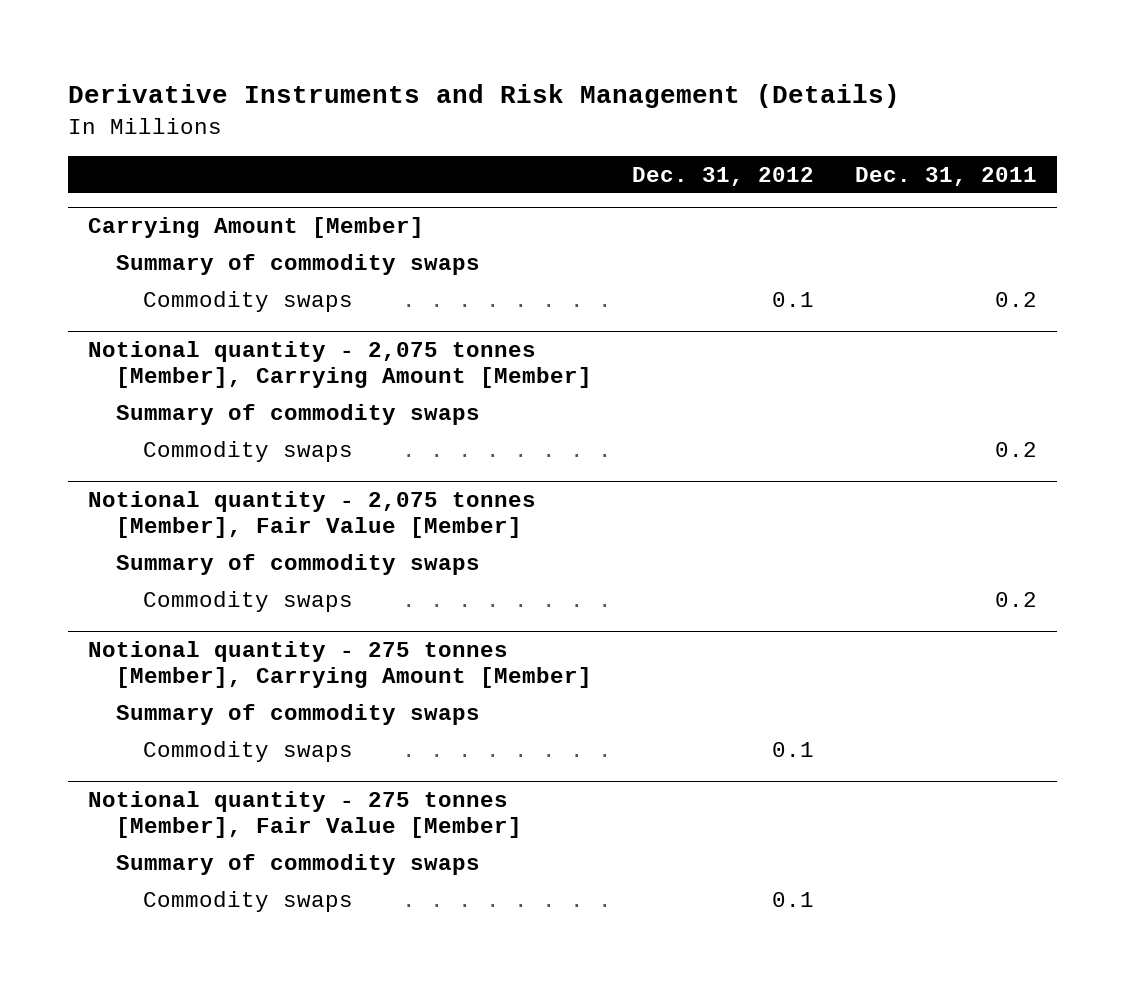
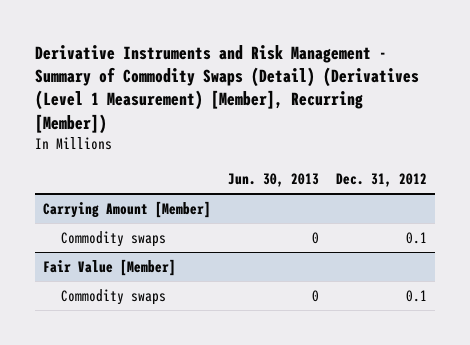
[67,84,900,109] Derivative Instruments and Risk Management (Details) -> [35,44,420,134] Derivative Instruments and Risk Management - Summary of Commodity Swaps (Detail) (Derivatives (Level 1 Measurement) [Member], Recurring [Member])
[854,166,1037,186] Dec. 31, 2011 -> none
none -> [228,173,320,188] Jun. 30, 2013
[115,253,480,275] Summary of commodity swaps -> none
[88,340,592,389] Notional quantity - 2,075 tonnes [Member], Carrying Amount [Member] -> none
[115,403,480,425] Summary of commodity swaps -> none
[143,440,354,462] Commodity swaps -> none
[88,490,537,539] Notional quantity - 2,075 tonnes [Member], Fair Value [Member] -> none
[115,553,480,575] Summary of commodity swaps -> none
[143,590,354,612] Commodity swaps -> none
[88,640,592,689] Notional quantity - 275 tonnes [Member], Carrying Amount [Member] -> none
[115,703,480,725] Summary of commodity swaps -> none
[143,740,354,762] Commodity swaps -> none
[88,790,522,839] Notional quantity - 275 tonnes [Member], Fair Value [Member] -> none
[115,853,480,875] Summary of commodity swaps -> none
none -> [43,258,177,276] Fair Value [Member]

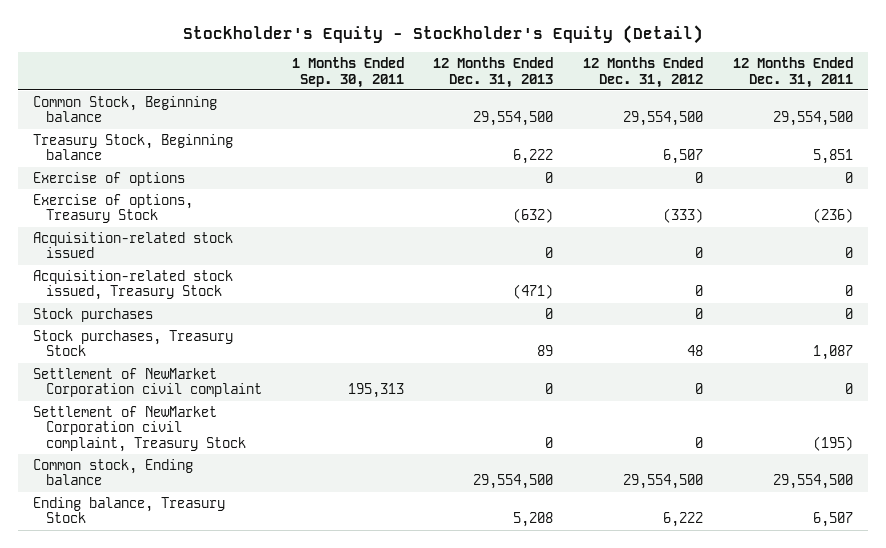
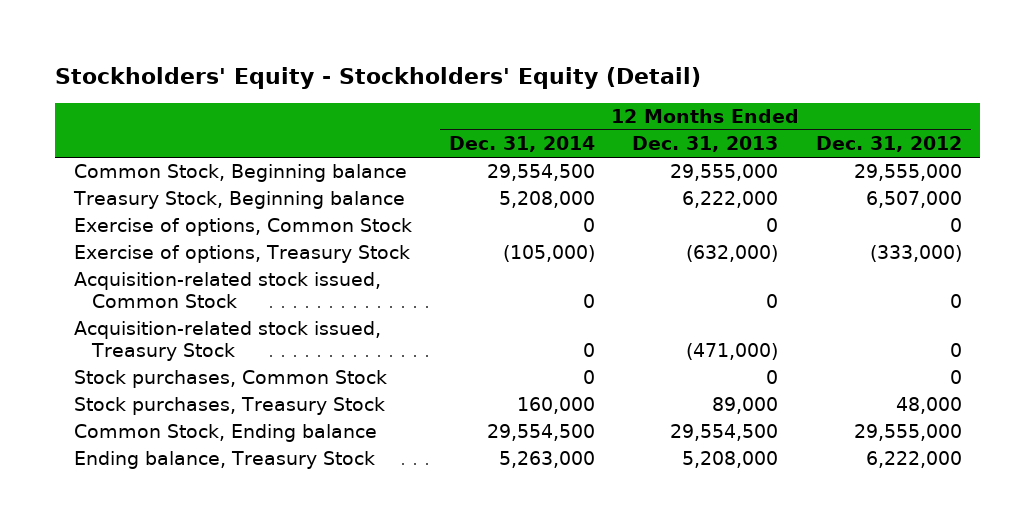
[182,24,703,44] Stockholder's Equity - Stockholder's Equity (Detail) -> [55,67,702,90] Stockholders' Equity - Stockholders' Equity (Detail)
[291,57,404,88] 1 Months Ended Sep. 30, 2011 -> none
[733,57,854,88] 12 Months Ended Dec. 31, 2011 -> none
none -> [449,136,596,153] Dec. 31, 2014
[32,367,262,398] Settlement of NewMarket Corporation civil complaint -> none
[32,405,246,453] Settlement of NewMarket Corporation civil complaint, Treasury Stock -> none
[473,111,554,127] 29,554,500 -> [670,164,779,182] 29,555,000
[623,111,704,127] 29,554,500 -> [853,164,962,182] 29,555,000
[513,149,554,165] 6,222 -> [682,191,779,209] 6,222,000
[663,149,704,165] 6,507 -> [865,191,962,209] 6,507,000
[32,171,185,186] Exercise of options -> [73,218,412,237] Exercise of options, Common Stock
[513,208,554,224] (632) -> [686,245,779,263] (632,000)
[663,208,704,224] (333) -> [869,245,962,263] (333,000)
[32,231,233,259] Acquisition-related stock issued -> [73,272,381,308] Acquisition-related stock issued, Common Stock
[513,284,554,300] (471) -> [686,342,779,360] (471,000)
[32,307,153,322] Stock purchases -> [73,370,387,389] Stock purchases, Common Stock
[537,345,554,357] 89 -> [712,397,779,415] 89,000
[687,345,704,357] 48 -> [895,397,962,415] 48,000
[32,458,193,486] Common stock, Ending balance -> [73,424,377,443] Common Stock, Ending balance
[623,474,704,490] 29,554,500 -> [853,424,962,442] 29,555,000
[513,512,554,528] 5,208 -> [682,451,779,469] 5,208,000
[663,512,704,528] 6,222 -> [865,451,962,469] 6,222,000

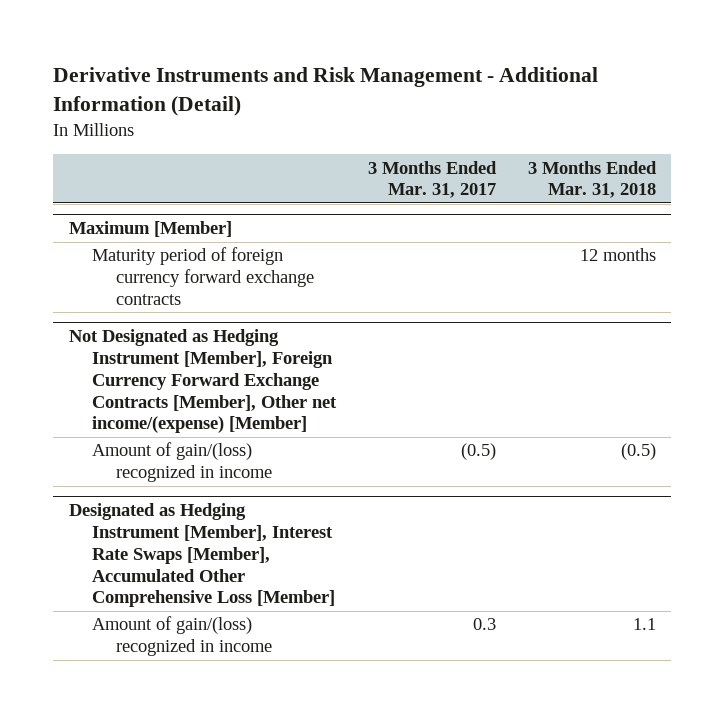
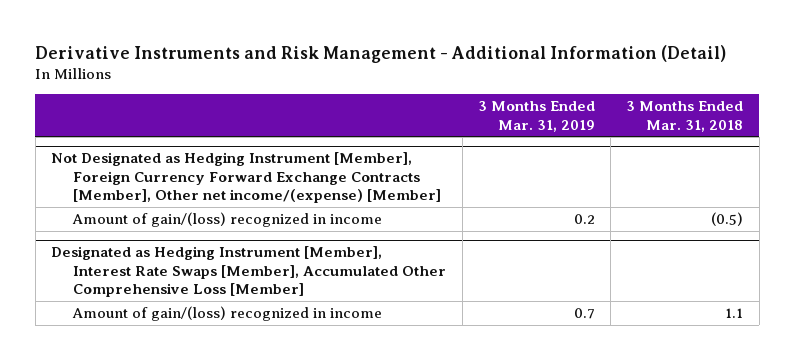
[368,160,498,199] 3 Months Ended Mar. 31, 2017 -> none
none -> [477,101,595,132] 3 Months Ended Mar. 31, 2019
[69,221,233,238] Maximum [Member] -> none
[92,247,314,305] Maturity period of foreign currency forward exchange contracts -> none

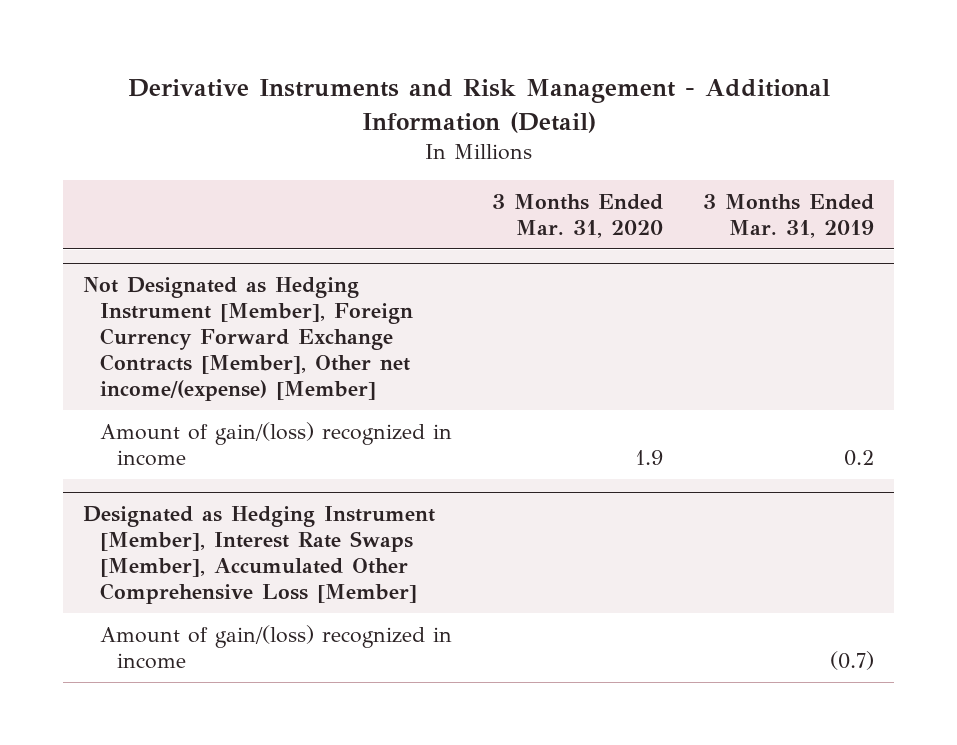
[626,101,744,132] 3 Months Ended Mar. 31, 2018 -> none
none -> [492,194,664,239] 3 Months Ended Mar. 31, 2020
[573,308,595,320] 0.7 -> [830,650,875,670] (0.7)

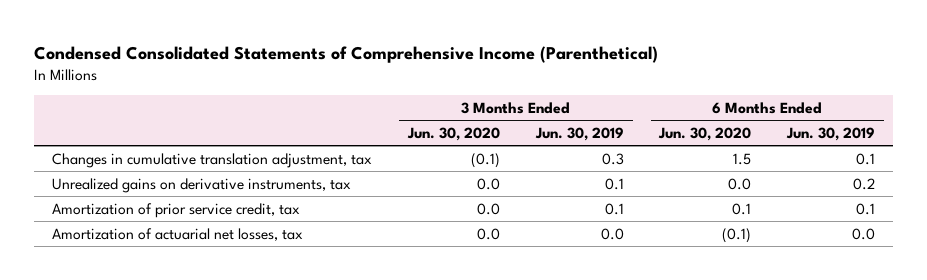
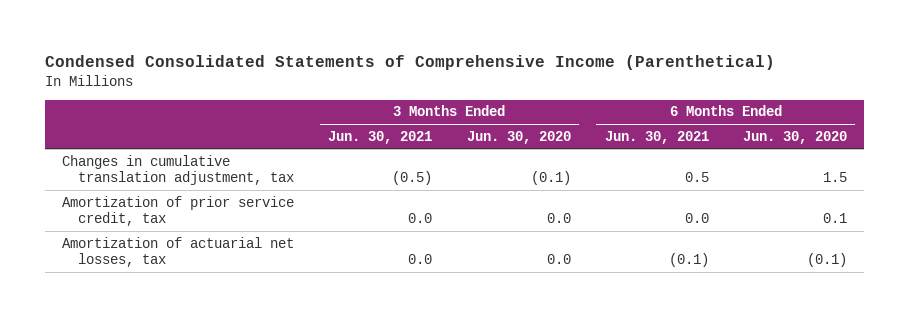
[534,126,624,141] Jun. 30, 2019 -> none
[786,126,876,141] Jun. 30, 2019 -> none
none -> [328,130,433,144] Jun. 30, 2021
none -> [604,130,709,144] Jun. 30, 2021
[52,177,352,193] Unrealized gains on derivative instruments, tax -> none

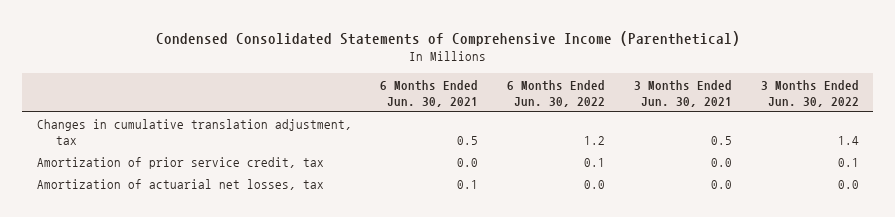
[466,130,571,144] Jun. 30, 2020 -> none
[742,130,847,144] Jun. 30, 2020 -> none
none -> [507,79,606,107] 6 Months Ended Jun. 30, 2022
none -> [760,79,859,107] 3 Months Ended Jun. 30, 2022
[392,171,433,186] (0.5) -> [711,136,733,146] 0.5
[668,253,709,268] (0.1) -> [457,180,479,190] 0.1

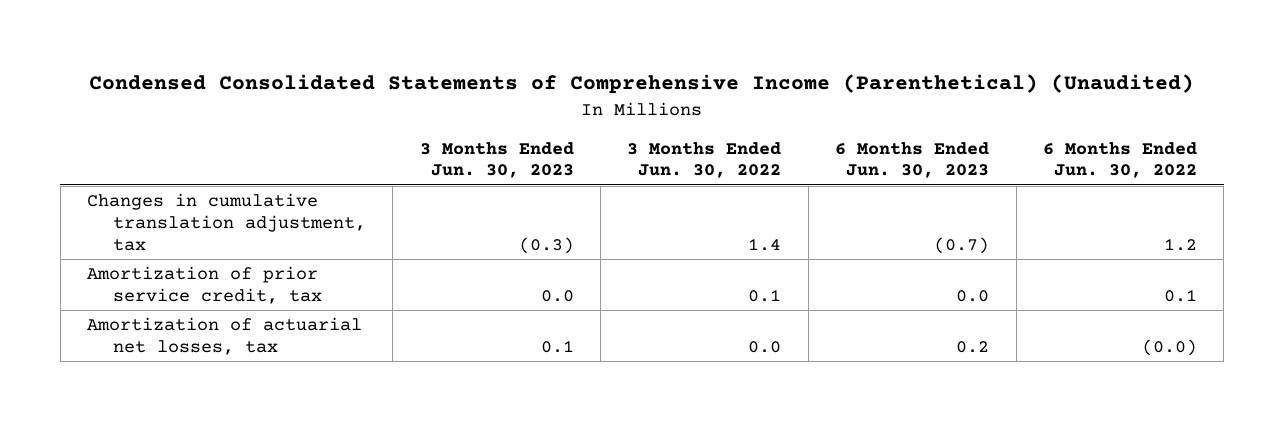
[155,30,740,46] Condensed Consolidated Statements of Comprehensive Income (Parenthetical) -> [89,74,1195,95] Condensed Consolidated Statements of Comprehensive Income (Parenthetical) (Unaudited)
[380,79,479,107] 6 Months Ended Jun. 30, 2021 -> none
[634,79,733,107] 3 Months Ended Jun. 30, 2021 -> none
none -> [419,141,574,179] 3 Months Ended Jun. 30, 2023
none -> [835,141,990,179] 6 Months Ended Jun. 30, 2023
[584,180,606,190] 0.0 -> [1141,338,1197,356] (0.0)

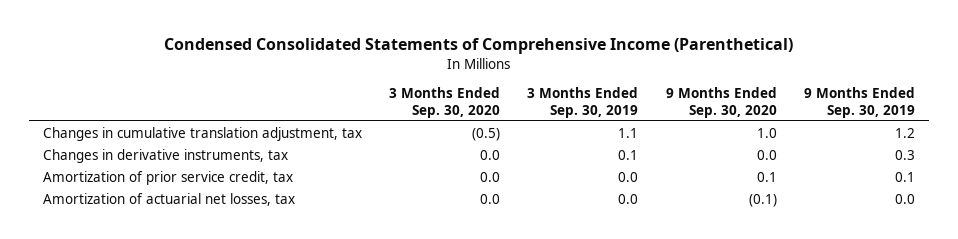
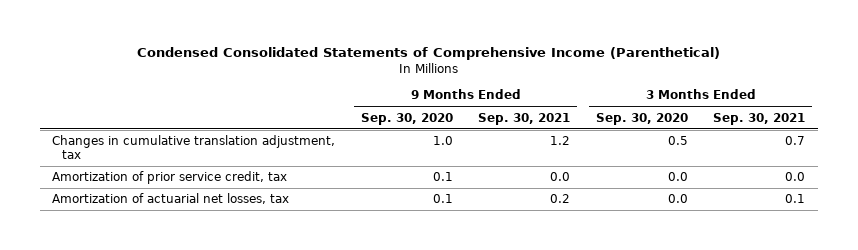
[527,87,639,118] 3 Months Ended Sep. 30, 2019 -> none
[804,87,916,118] 9 Months Ended Sep. 30, 2019 -> none
none -> [478,112,571,125] Sep. 30, 2021
none -> [713,112,806,125] Sep. 30, 2021
[42,148,288,163] Changes in derivative instruments, tax -> none
[471,127,500,141] (0.5) -> [667,136,688,146] 0.5
[748,193,777,207] (0.1) -> [432,194,453,204] 0.1

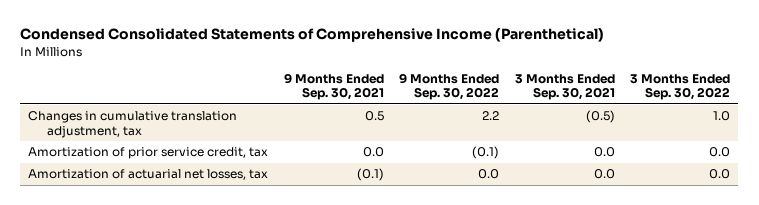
[360,112,453,125] Sep. 30, 2020 -> none
[595,112,688,125] Sep. 30, 2020 -> none
none -> [399,72,500,101] 9 Months Ended Sep. 30, 2022
none -> [630,73,731,101] 3 Months Ended Sep. 30, 2022
[550,136,571,146] 1.2 -> [364,111,384,122] 0.5
[785,136,806,146] 0.7 -> [585,110,615,124] (0.5)
[550,194,571,204] 0.2 -> [356,168,384,182] (0.1)
[785,194,806,204] 0.1 -> [593,169,615,180] 0.0

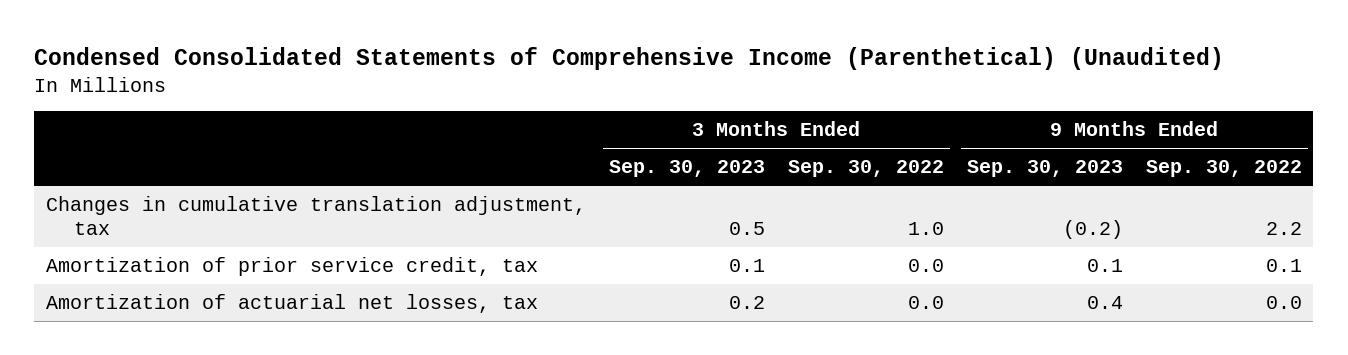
[20,28,605,43] Condensed Consolidated Statements of Comprehensive Income (Parenthetical) -> [34,46,1225,70] Condensed Consolidated Statements of Comprehensive Income (Parenthetical) (Unaudited)
[283,72,384,101] 9 Months Ended Sep. 30, 2021 -> none
[514,73,615,101] 3 Months Ended Sep. 30, 2021 -> none
none -> [608,160,765,178] Sep. 30, 2023
none -> [966,160,1123,178] Sep. 30, 2023
[472,146,500,160] (0.1) -> [1265,258,1302,272] 0.1

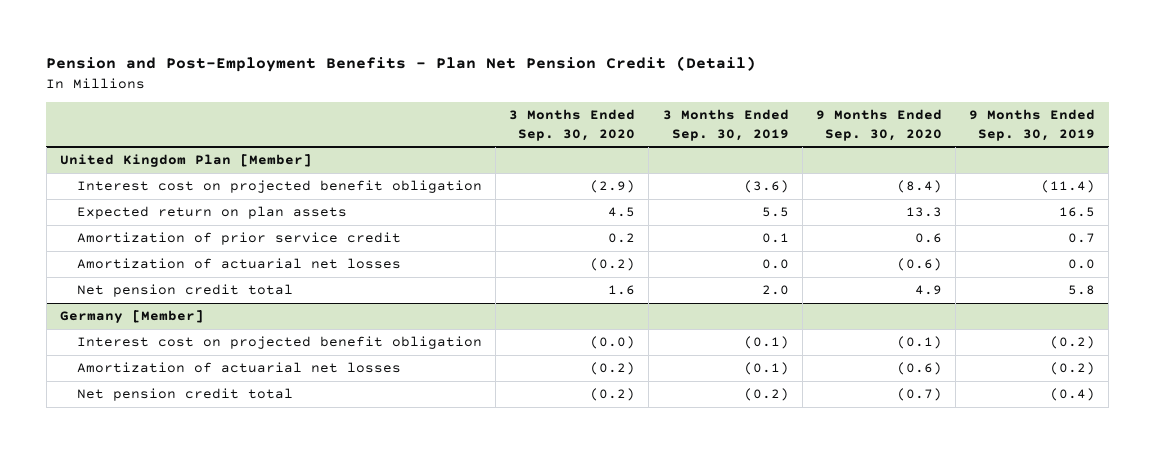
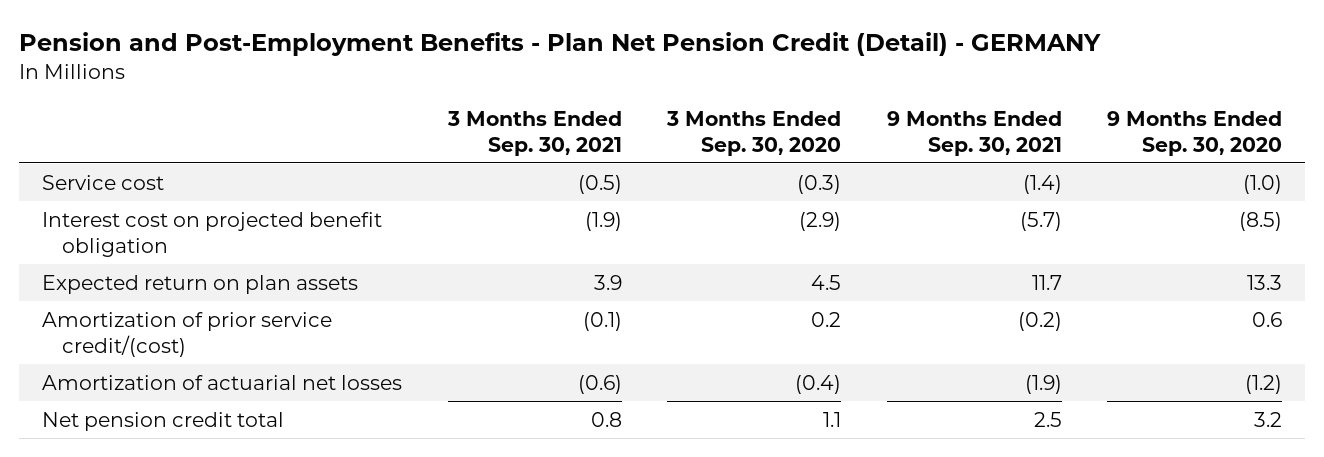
[46,56,757,73] Pension and Post-Employment Benefits - Plan Net Pension Credit (Detail) -> [19,32,1102,57] Pension and Post-Employment Benefits - Plan Net Pension Credit (Detail) - GERMANY
[662,109,789,141] 3 Months Ended Sep. 30, 2019 -> none
[969,109,1096,141] 9 Months Ended Sep. 30, 2019 -> none
none -> [446,110,622,156] 3 Months Ended Sep. 30, 2021
none -> [886,110,1062,156] 9 Months Ended Sep. 30, 2021
[59,154,312,168] United Kingdom Plan [Member] -> none
none -> [42,174,165,190] Service cost
[896,180,942,194] (8.4) -> [1239,211,1283,231] (8.5)
[59,310,204,324] Germany [Member] -> none
[76,336,482,350] Interest cost on projected benefit obligation -> none
[76,362,401,374] Amortization of actuarial net losses -> none
[76,388,293,402] Net pension credit total -> none
[76,232,401,246] Amortization of prior service credit -> [42,311,333,357] Amortization of prior service credit/(cost)
[590,258,636,272] (0.2) -> [795,374,842,394] (0.4)
[896,258,942,272] (0.6) -> [1245,374,1283,394] (1.2)
[608,285,636,296] 1.6 -> [823,411,842,427] 1.1
[914,285,942,296] 4.9 -> [1254,411,1283,427] 3.2

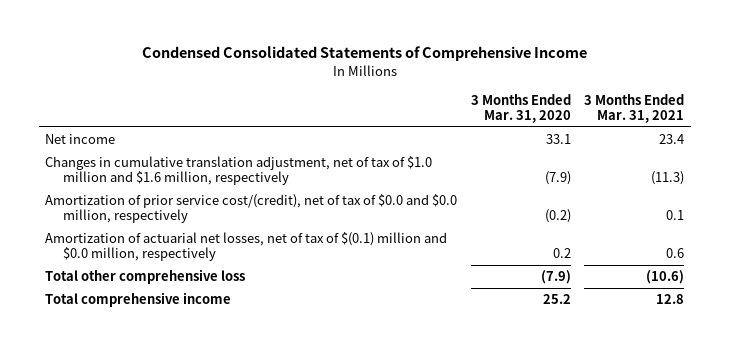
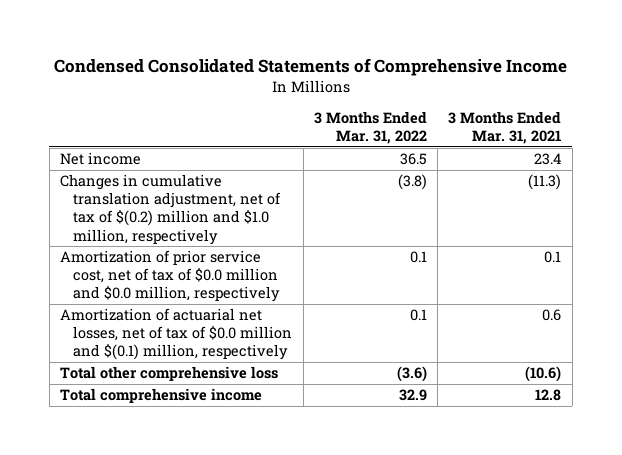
[470,93,571,123] 3 Months Ended Mar. 31, 2020 -> none
none -> [313,110,427,144] 3 Months Ended Mar. 31, 2022
[45,156,433,186] Changes in cumulative translation adjustment, net of tax of $1.0 million and $1.6 million, respectively -> [60,174,282,245] Changes in cumulative translation adjustment, net of tax of $(0.2) million and $1.0 million, respectively
[45,194,458,224] Amortization of prior service cost/(credit), net of tax of $0.0 and $0.0 million, respectively -> [60,250,281,303] Amortization of prior service cost, net of tax of $0.0 million and $0.0 million, respectively
[45,232,448,262] Amortization of actuarial net losses, net of tax of $(0.1) million and $0.0 million, respectively -> [60,308,293,361] Amortization of actuarial net losses, net of tax of $0.0 million and $(0.1) million, respectively

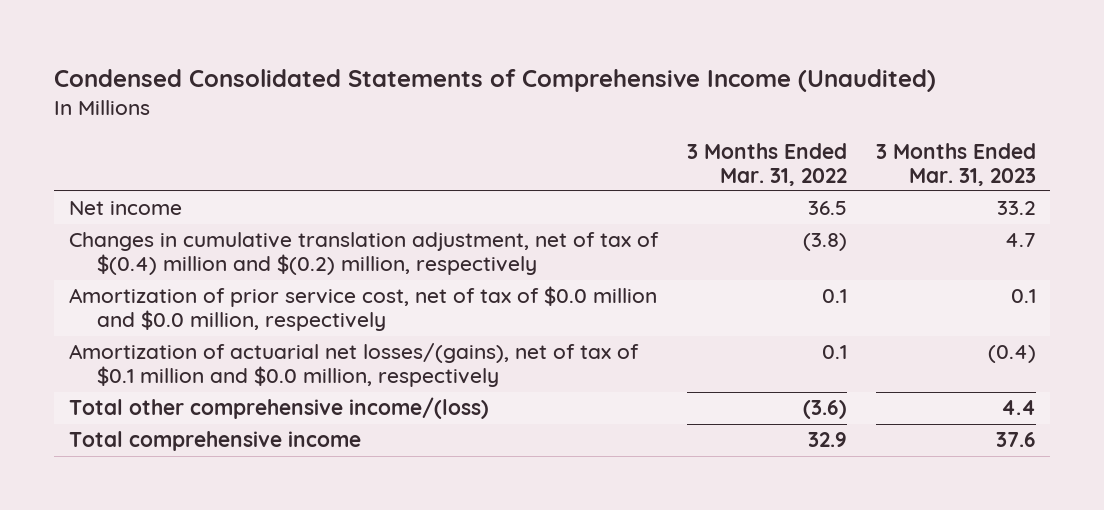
[53,58,567,77] Condensed Consolidated Statements of Comprehensive Income -> [54,68,937,92] Condensed Consolidated Statements of Comprehensive Income (Unaudited)
[448,110,562,144] 3 Months Ended Mar. 31, 2021 -> none
none -> [875,142,1036,186] 3 Months Ended Mar. 31, 2023
[60,174,282,245] Changes in cumulative translation adjustment, net of tax of $(0.2) million and $1.0 million, respectively -> [68,232,659,276] Changes in cumulative translation adjustment, net of tax of $(0.4) million and $(0.2) million, respectively
[60,308,293,361] Amortization of actuarial net losses, net of tax of $0.0 million and $(0.1) million, respectively -> [68,343,639,388] Amortization of actuarial net losses/(gains), net of tax of $0.1 million and $0.0 million, respectively
[60,366,279,382] Total other comprehensive loss -> [68,397,489,420] Total other comprehensive income/(loss)

